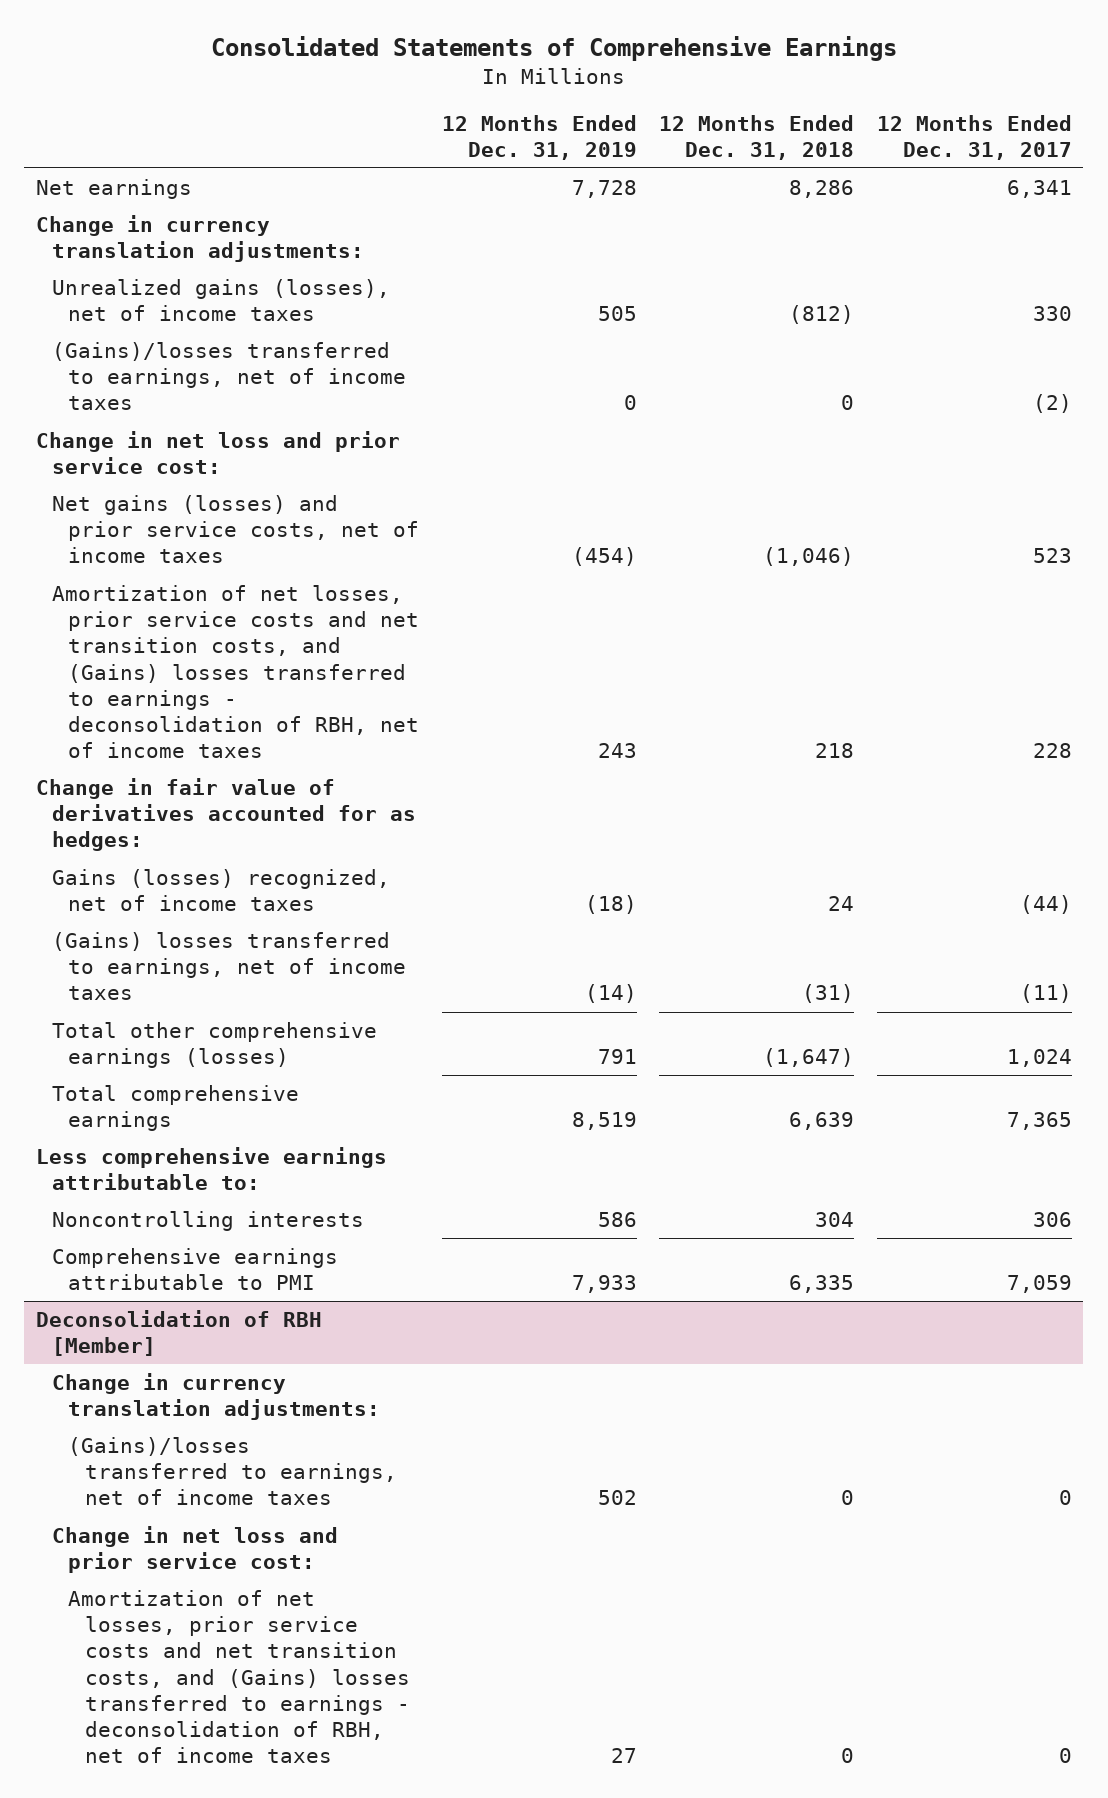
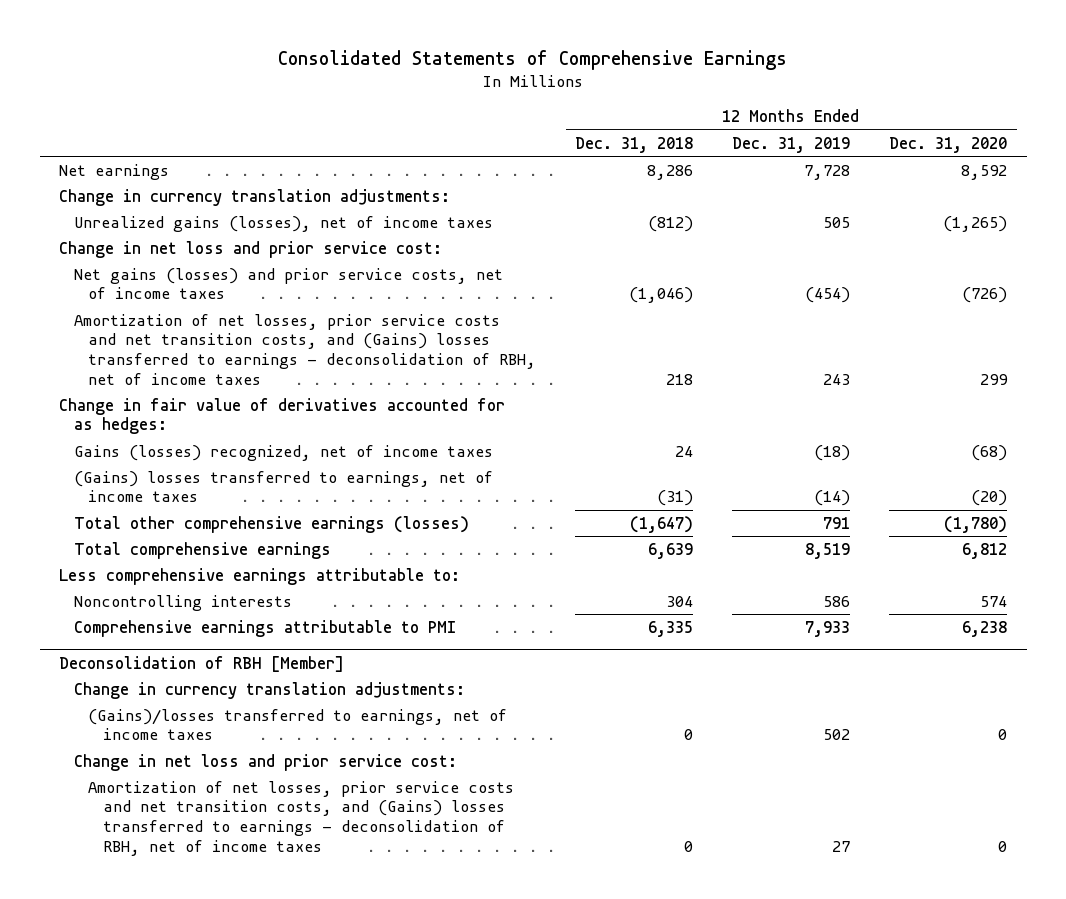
[877,114,1073,160] 12 Months Ended Dec. 31, 2017 -> none
none -> [889,136,1008,153] Dec. 31, 2020
[51,342,407,411] (Gains)/losses transferred to earnings, net of income taxes -> none

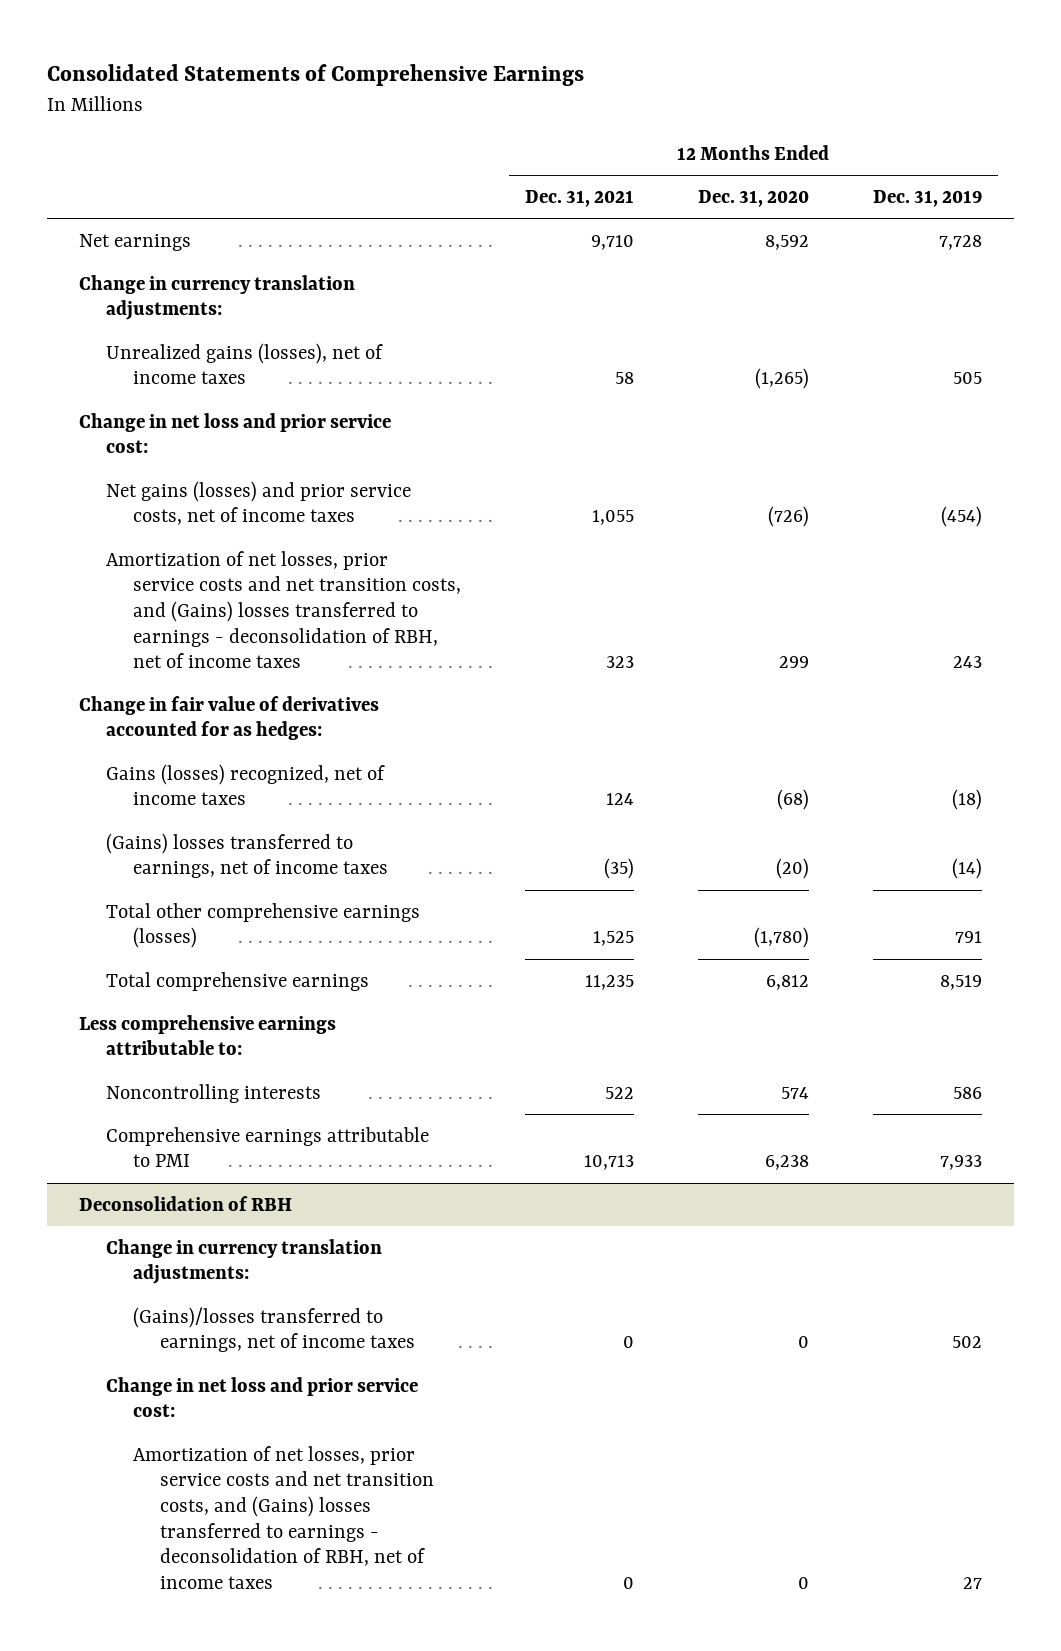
[575,136,694,153] Dec. 31, 2018 -> none
none -> [524,189,634,207] Dec. 31, 2021
[59,655,345,672] Deconsolidation of RBH [Member] -> [79,1195,293,1211] Deconsolidation of RBH

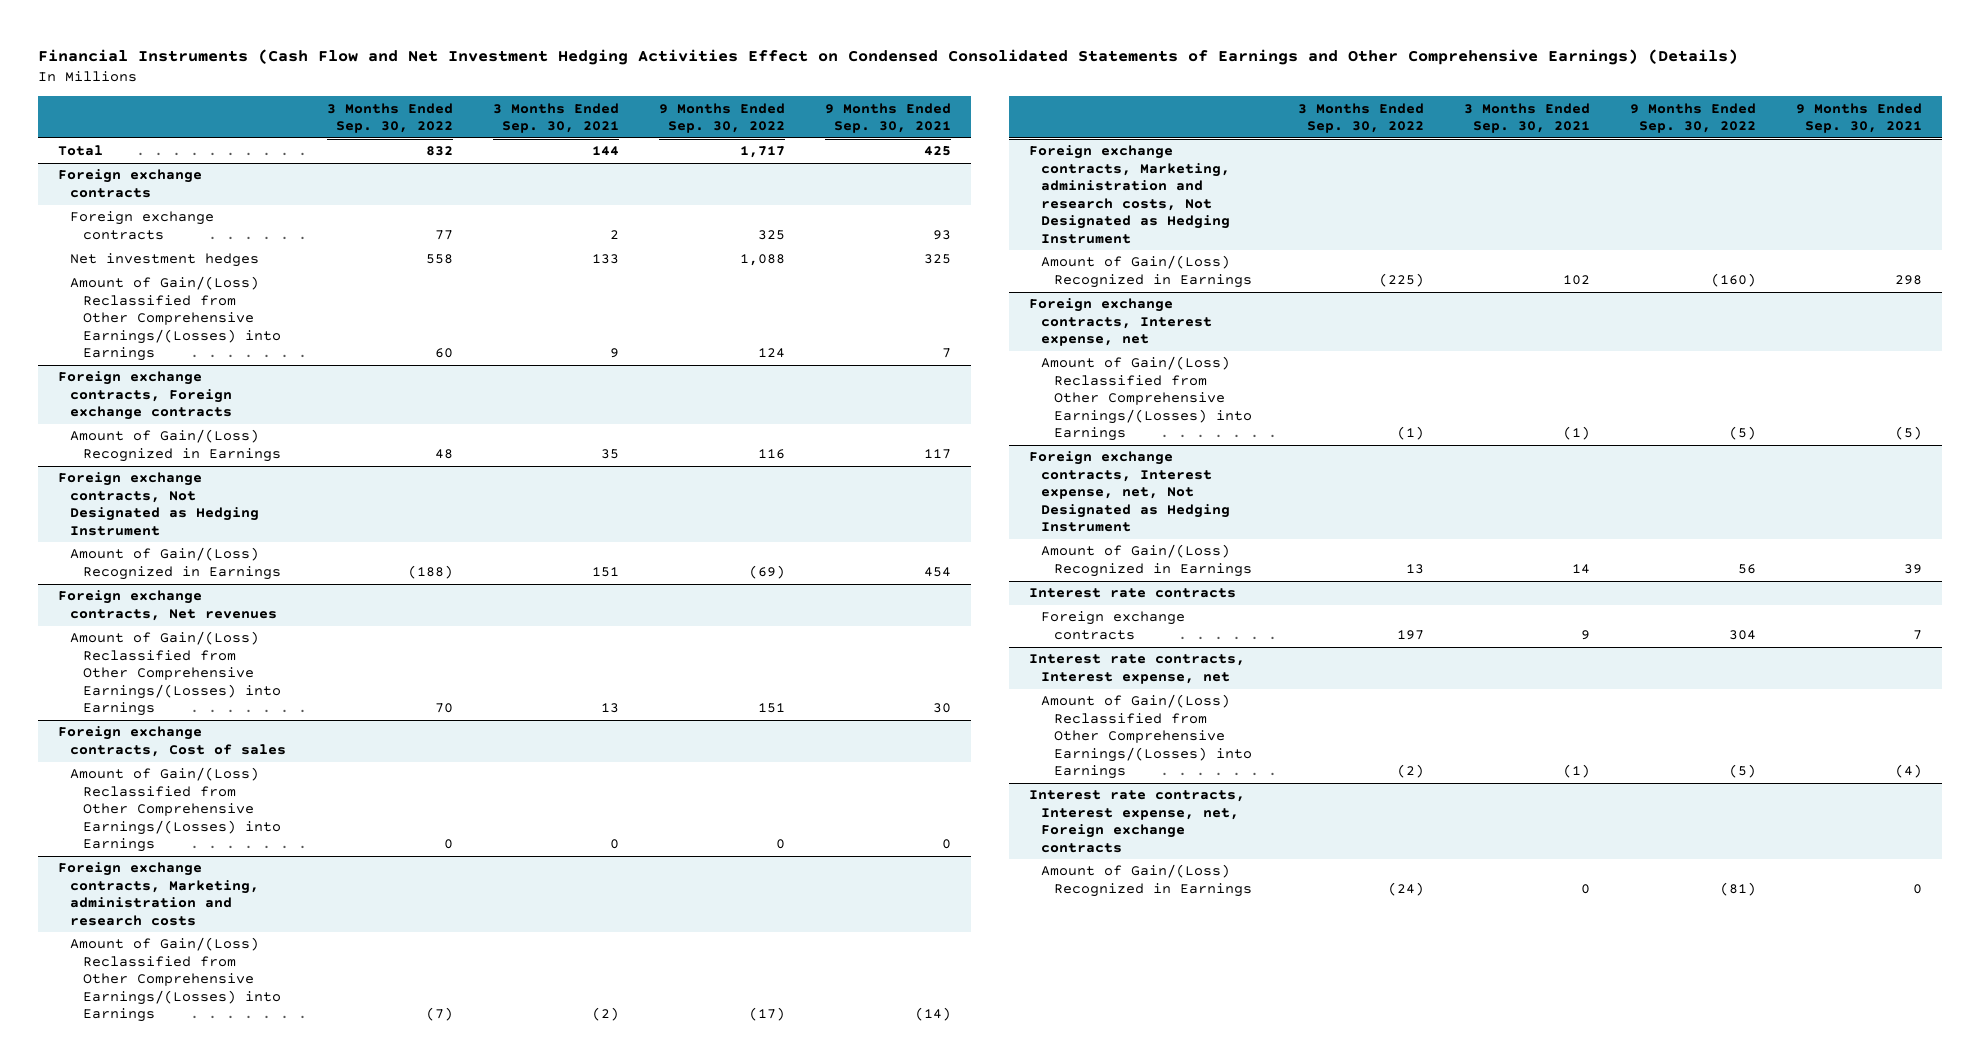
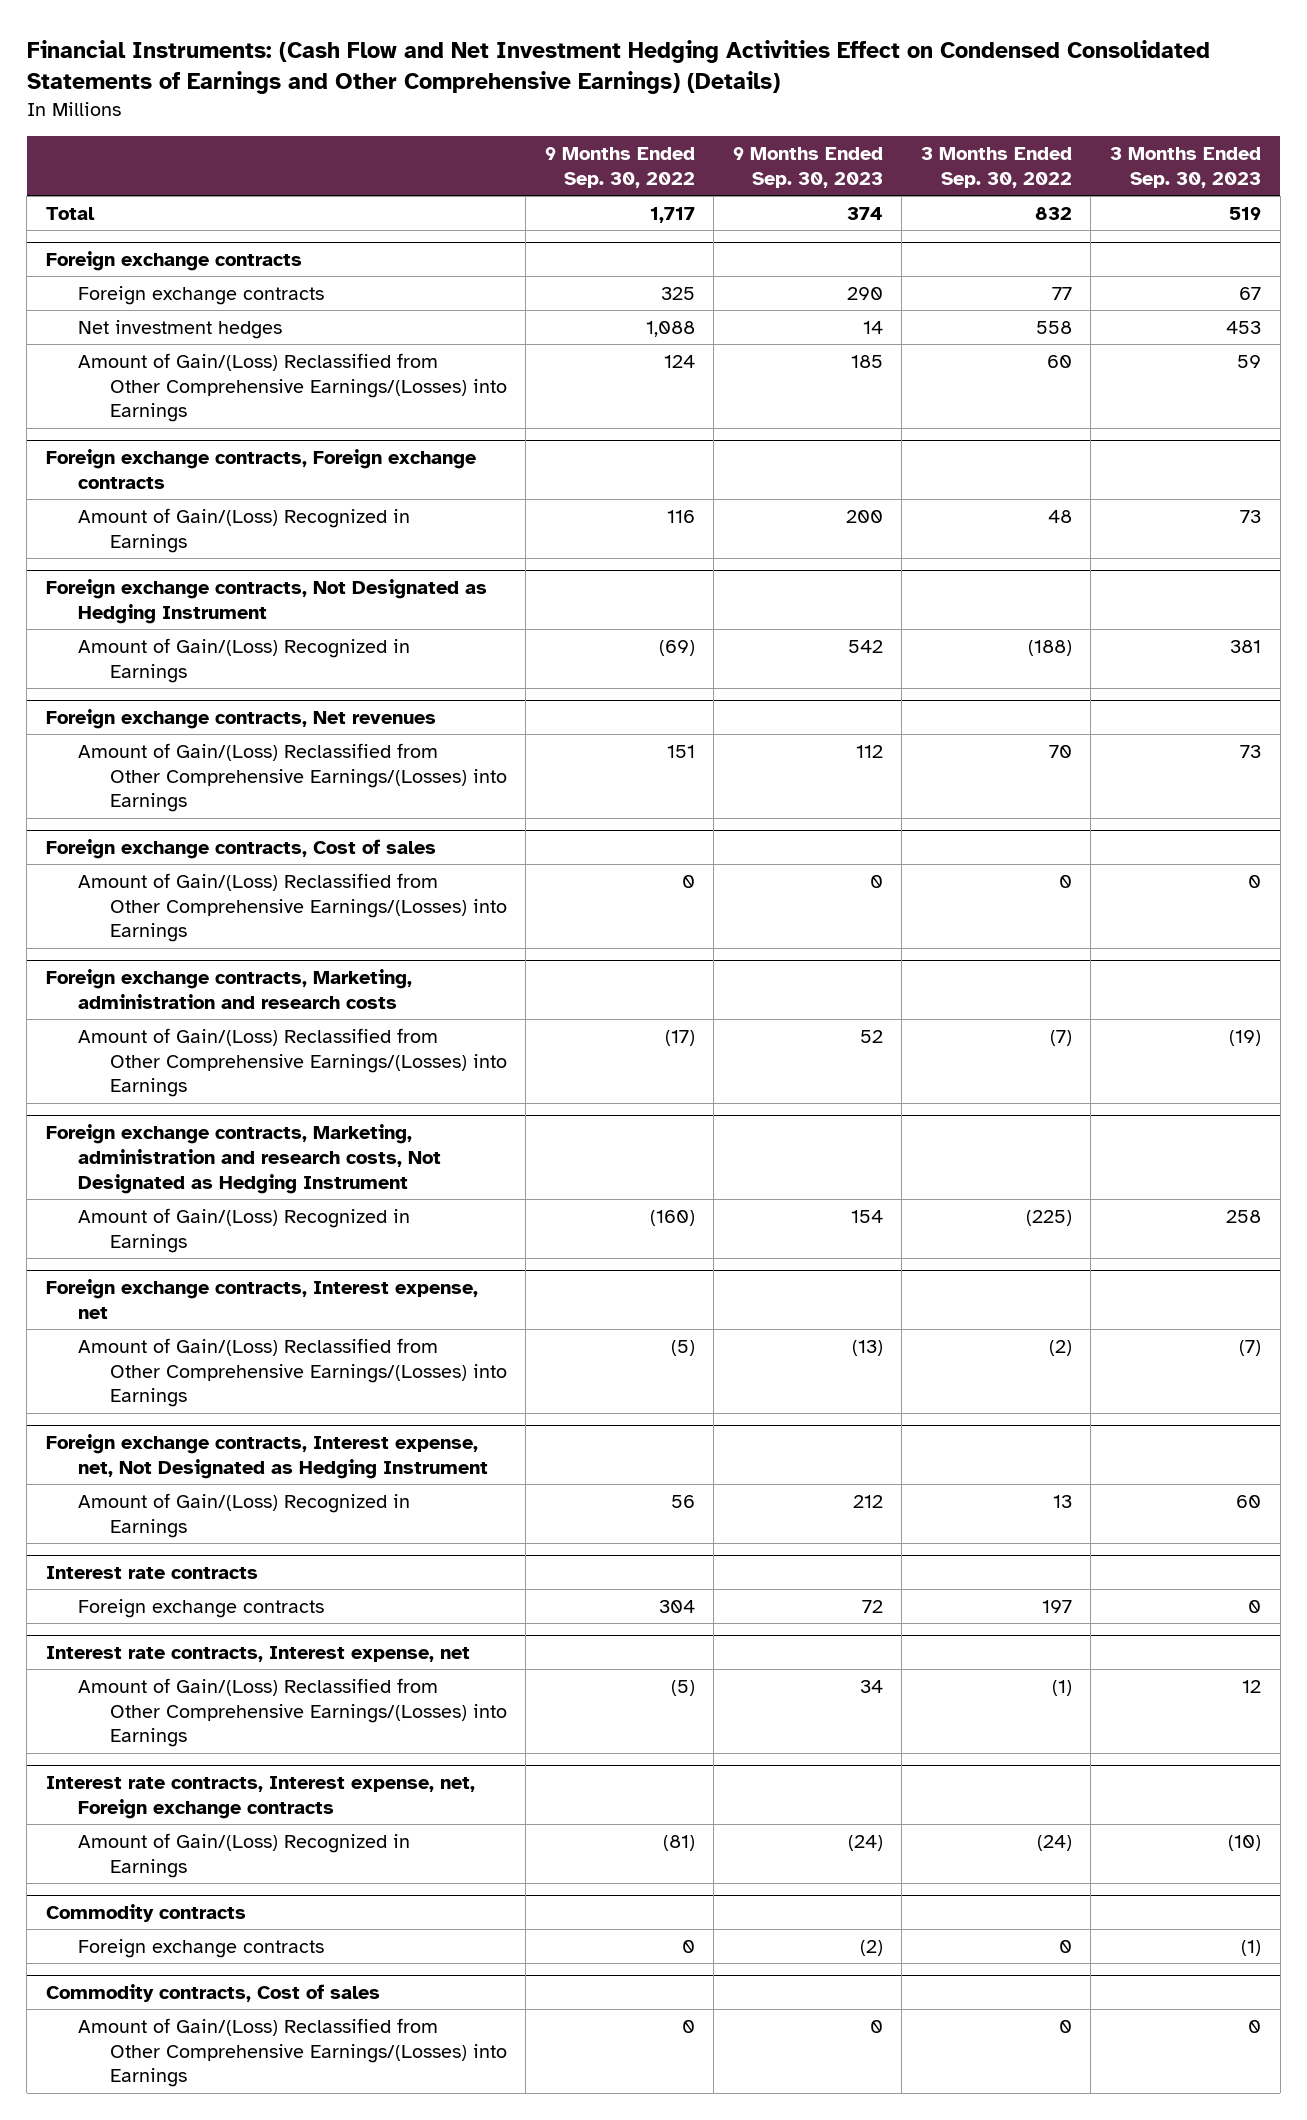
[37,48,1738,65] Financial Instruments (Cash Flow and Net Investment Hedging Activities Effect on Condensed Consolidated Statements of Earnings and Other Comprehensive Earnings) (Details) -> [26,40,1210,95] Financial Instruments: (Cash Flow and Net Investment Hedging Activities Effect on Condensed Consolidated Statements of Earnings and Other Comprehensive Earnings) (Details)
[492,102,619,134] 3 Months Ended Sep. 30, 2021 -> none
[825,102,952,134] 9 Months Ended Sep. 30, 2021 -> none
none -> [732,147,883,189] 9 Months Ended Sep. 30, 2023
none -> [1109,147,1261,189] 3 Months Ended Sep. 30, 2023
[1396,426,1424,441] (1) -> [1048,1339,1072,1356] (2)
[1396,764,1424,779] (2) -> [1051,1679,1072,1696] (1)
none -> [45,1904,246,1923] Commodity contracts
none -> [77,1938,324,1958] Foreign exchange contracts
none -> [45,1984,380,2003] Commodity contracts, Cost of sales
none -> [77,2017,507,2088] Amount of Gain/(Loss) Reclassified from Other Comprehensive Earnings/(Losses) into Earnings

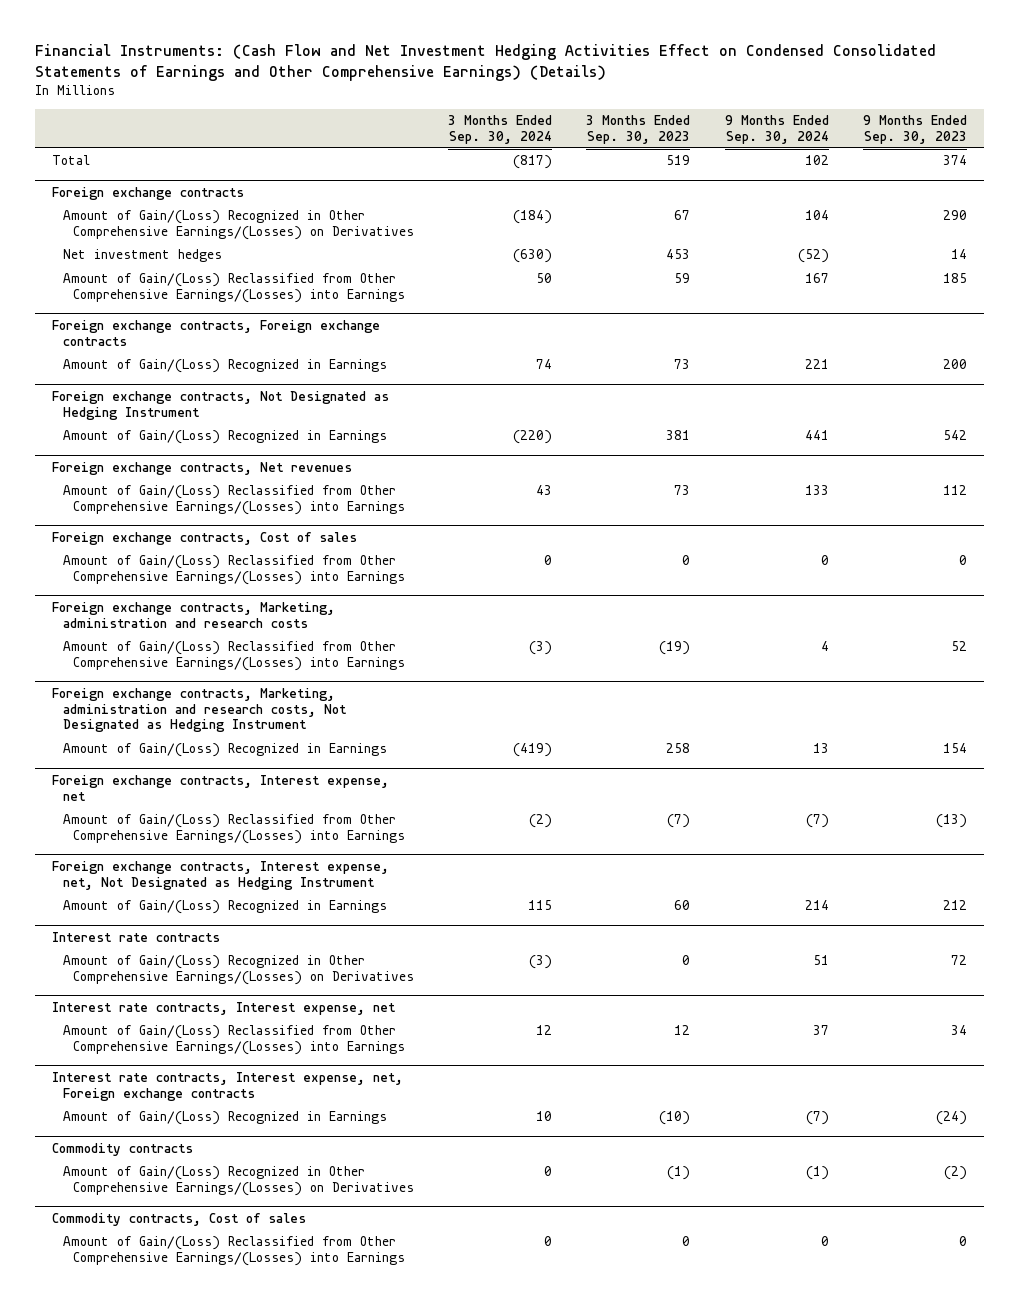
[544,147,695,189] 9 Months Ended Sep. 30, 2022 -> none
[920,147,1072,189] 3 Months Ended Sep. 30, 2022 -> none
none -> [448,115,553,144] 3 Months Ended Sep. 30, 2024
none -> [724,115,829,144] 9 Months Ended Sep. 30, 2024
[77,285,324,305] Foreign exchange contracts -> [62,210,415,241] Amount of Gain/(Loss) Recognized in Other Comprehensive Earnings/(Losses) on Derivatives
[77,1598,324,1618] Foreign exchange contracts -> [62,955,415,986] Amount of Gain/(Loss) Recognized in Other Comprehensive Earnings/(Losses) on Derivatives
[77,1938,324,1958] Foreign exchange contracts -> [62,1166,415,1197] Amount of Gain/(Loss) Recognized in Other Comprehensive Earnings/(Losses) on Derivatives

